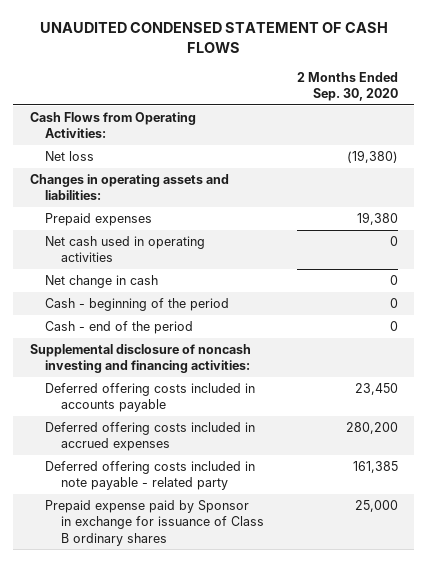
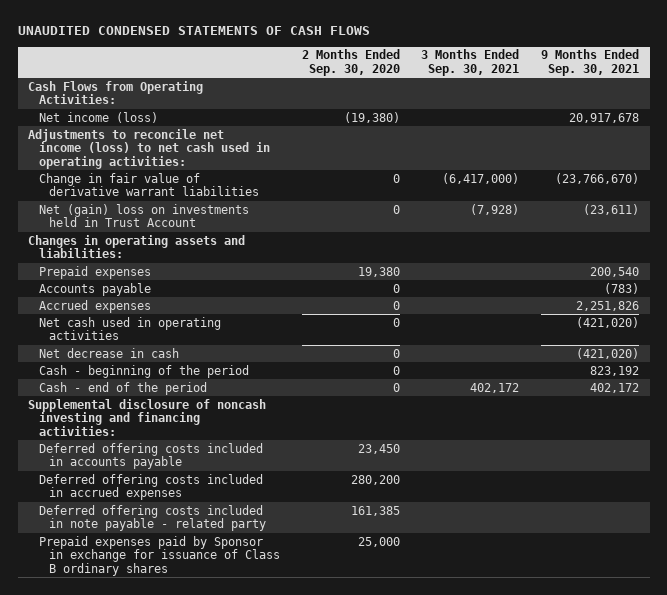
[39,22,388,53] UNAUDITED CONDENSED STATEMENT OF CASH FLOWS -> [17,26,370,36] UNAUDITED CONDENSED STATEMENTS OF CASH FLOWS
none -> [421,49,520,76] 3 Months Ended Sep. 30, 2021
none -> [540,49,639,76] 9 Months Ended Sep. 30, 2021
[45,151,95,162] Net loss -> [38,111,158,123] Net income (loss)
none -> [28,128,270,169] Adjustments to reconcile net income (loss) to net cash used in operating activities:
none -> [38,172,260,197] Change in fair value of derivative warrant liabilities
none -> [38,203,249,228] Net (gain) loss on investments held in Trust Account
none -> [38,282,151,296] Accounts payable
none -> [38,299,151,313] Accrued expenses
[45,275,159,289] Net change in cash -> [38,347,179,358] Net decrease in cash
[45,500,264,546] Prepaid expense paid by Sponsor in exchange for issuance of Class B ordinary shares -> [38,535,281,576] Prepaid expenses paid by Sponsor in exchange for issuance of Class B ordinary shares

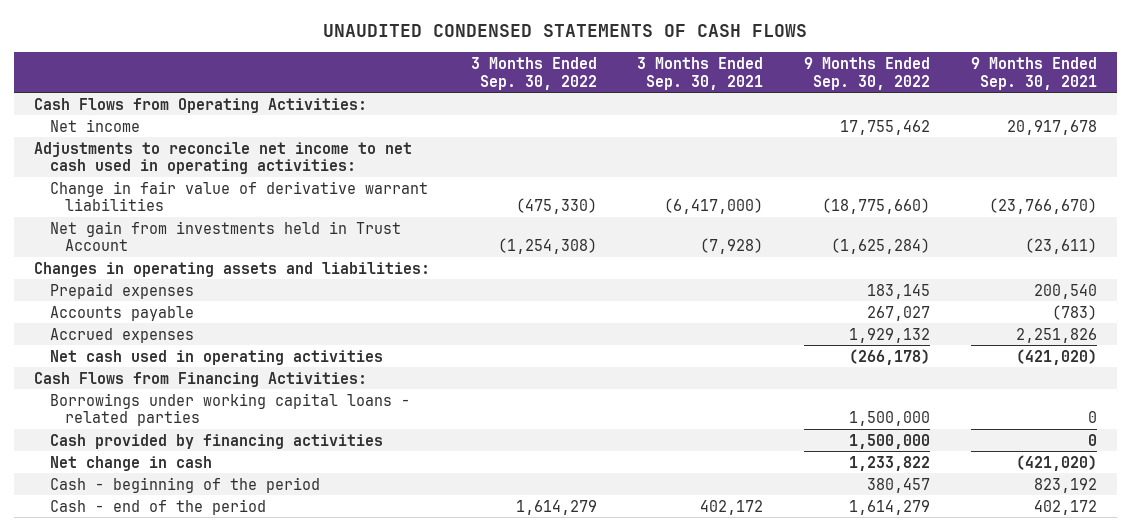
[301,49,400,76] 2 Months Ended Sep. 30, 2020 -> none
none -> [470,57,597,90] 3 Months Ended Sep. 30, 2022
none -> [803,57,930,90] 9 Months Ended Sep. 30, 2022
[38,111,158,123] Net income (loss) -> [49,118,140,132] Net income
[28,128,270,169] Adjustments to reconcile net income (loss) to net cash used in operating activities: -> [34,141,413,175] Adjustments to reconcile net income to net cash used in operating activities:
[38,203,249,228] Net (gain) loss on investments held in Trust Account -> [49,220,401,252] Net gain from investments held in Trust Account
none -> [34,371,368,387] Cash Flows from Financing Activities:
none -> [49,392,410,427] Borrowings under working capital loans - related parties
none -> [49,433,383,449] Cash provided by financing activities
[38,347,179,358] Net decrease in cash -> [49,455,212,471] Net change in cash
[28,398,267,436] Supplemental disclosure of noncash investing and financing activities: -> none
[38,442,263,470] Deferred offering costs included in accounts payable -> none
[38,473,263,501] Deferred offering costs included in accrued expenses -> none
[38,504,267,532] Deferred offering costs included in note payable - related party -> none
[38,535,281,576] Prepaid expenses paid by Sponsor in exchange for issuance of Class B ordinary shares -> none

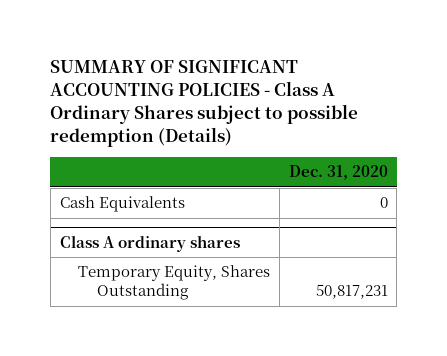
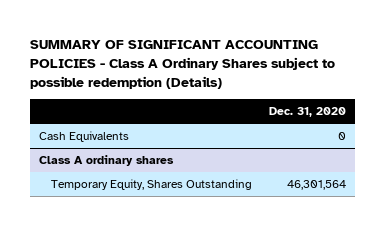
[315,283,388,299] 50,817,231 -> [287,180,347,191] 46,301,564

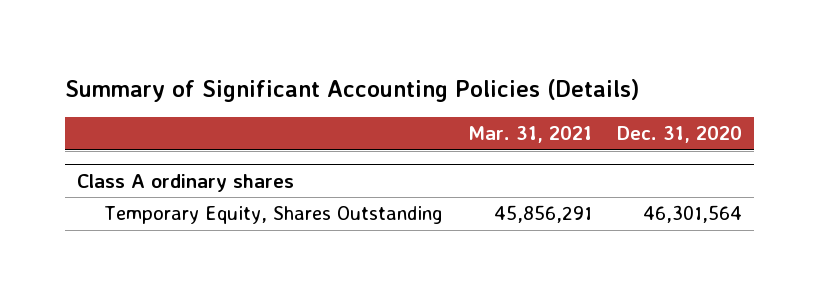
[30,40,336,89] SUMMARY OF SIGNIFICANT ACCOUNTING POLICIES - Class A Ordinary Shares subject to possible redemption (Details) -> [64,78,639,102] Summary of Significant Accounting Policies (Details)
none -> [468,126,593,144] Mar. 31, 2021
[38,131,129,143] Cash Equivalents -> none

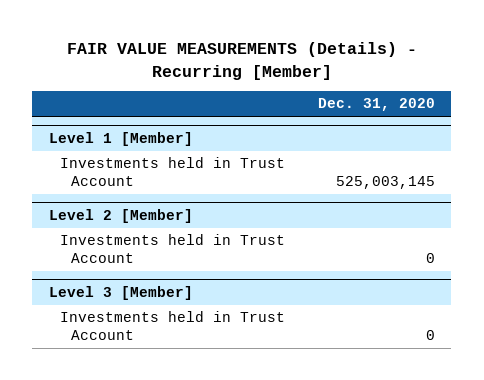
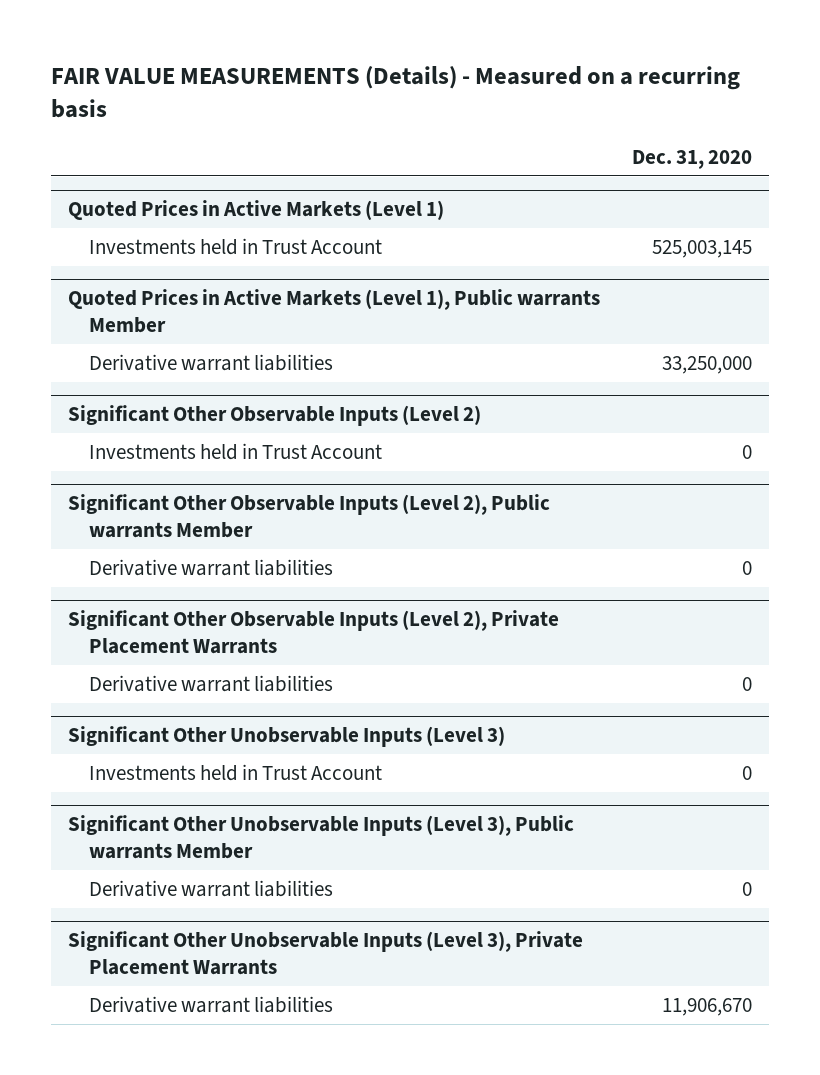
[66,42,417,80] FAIR VALUE MEASUREMENTS (Details) - Recurring [Member] -> [51,66,741,118] FAIR VALUE MEASUREMENTS (Details) - Measured on a recurring basis
[48,132,193,147] Level 1 [Member] -> [67,200,444,221] Quoted Prices in Active Markets (Level 1)
none -> [67,289,600,334] Quoted Prices in Active Markets (Level 1), Public warrants Member
none -> [88,353,333,371] Derivative warrant liabilities
[48,209,193,224] Level 2 [Member] -> [67,405,481,427] Significant Other Observable Inputs (Level 2)
none -> [67,494,550,539] Significant Other Observable Inputs (Level 2), Public warrants Member
none -> [88,558,333,576] Derivative warrant liabilities
none -> [67,610,559,655] Significant Other Observable Inputs (Level 2), Private Placement Warrants
none -> [88,674,333,692] Derivative warrant liabilities
[48,286,193,301] Level 3 [Member] -> [67,726,505,748] Significant Other Unobservable Inputs (Level 3)
none -> [67,815,574,860] Significant Other Unobservable Inputs (Level 3), Public warrants Member
none -> [88,879,333,897] Derivative warrant liabilities
none -> [67,931,583,976] Significant Other Unobservable Inputs (Level 3), Private Placement Warrants
none -> [88,995,333,1013] Derivative warrant liabilities

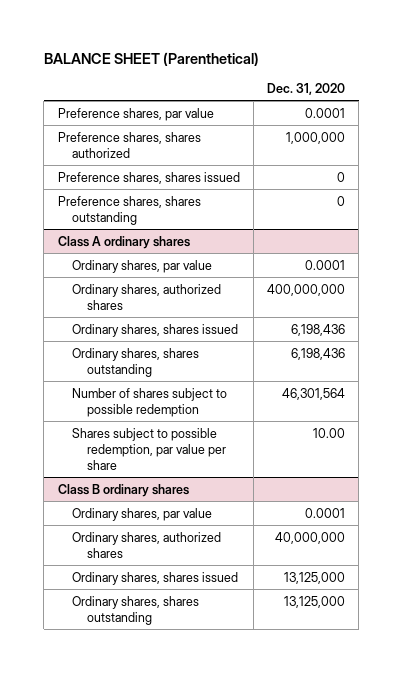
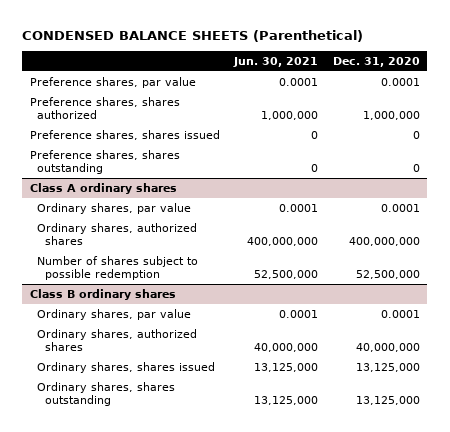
[43,51,259,66] BALANCE SHEET (Parenthetical) -> [22,29,364,42] CONDENSED BALANCE SHEETS (Parenthetical)
none -> [233,56,319,67] Jun. 30, 2021
[72,323,239,337] Ordinary shares, shares issued -> none
[72,347,200,377] Ordinary shares, shares outstanding -> none
[72,427,227,470] Shares subject to possible redemption, par value per share -> none
[281,387,345,400] 46,301,564 -> [355,270,420,280] 52,500,000

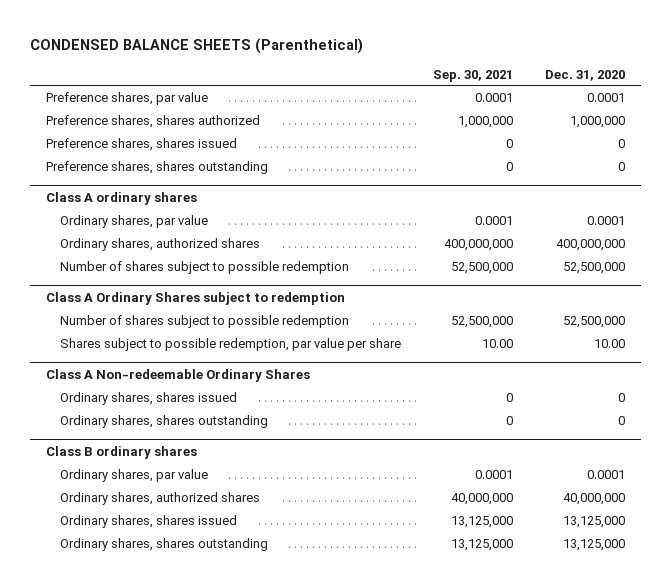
[233,56,319,67] Jun. 30, 2021 -> none
none -> [433,69,514,82] Sep. 30, 2021
none -> [45,291,345,305] Class A Ordinary Shares subject to redemption
none -> [60,314,350,328] Number of shares subject to possible redemption
none -> [60,337,402,351] Shares subject to possible redemption, par value per share
none -> [45,368,310,382] Class A Non-redeemable Ordinary Shares
none -> [60,391,238,405] Ordinary shares, shares issued
none -> [60,414,269,428] Ordinary shares, shares outstanding

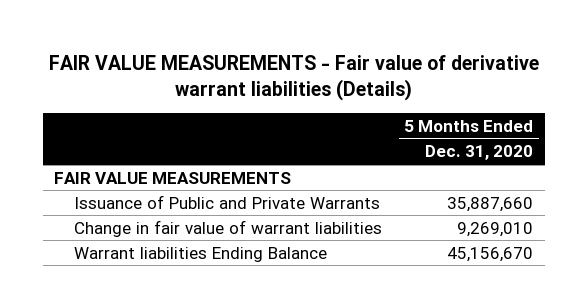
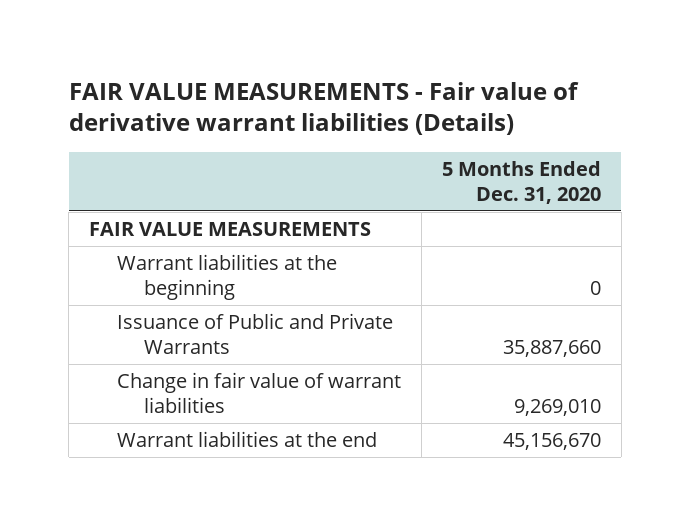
none -> [116,254,337,300] Warrant liabilities at the beginning
[74,246,328,262] Warrant liabilities Ending Balance -> [116,431,377,448] Warrant liabilities at the end

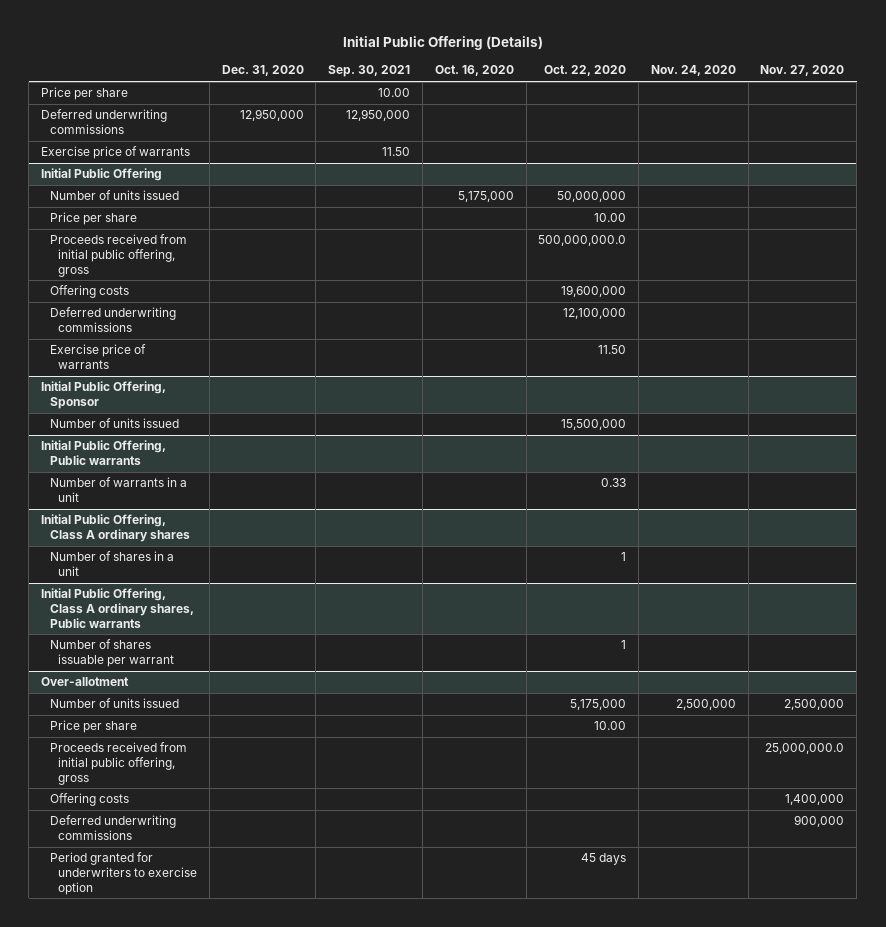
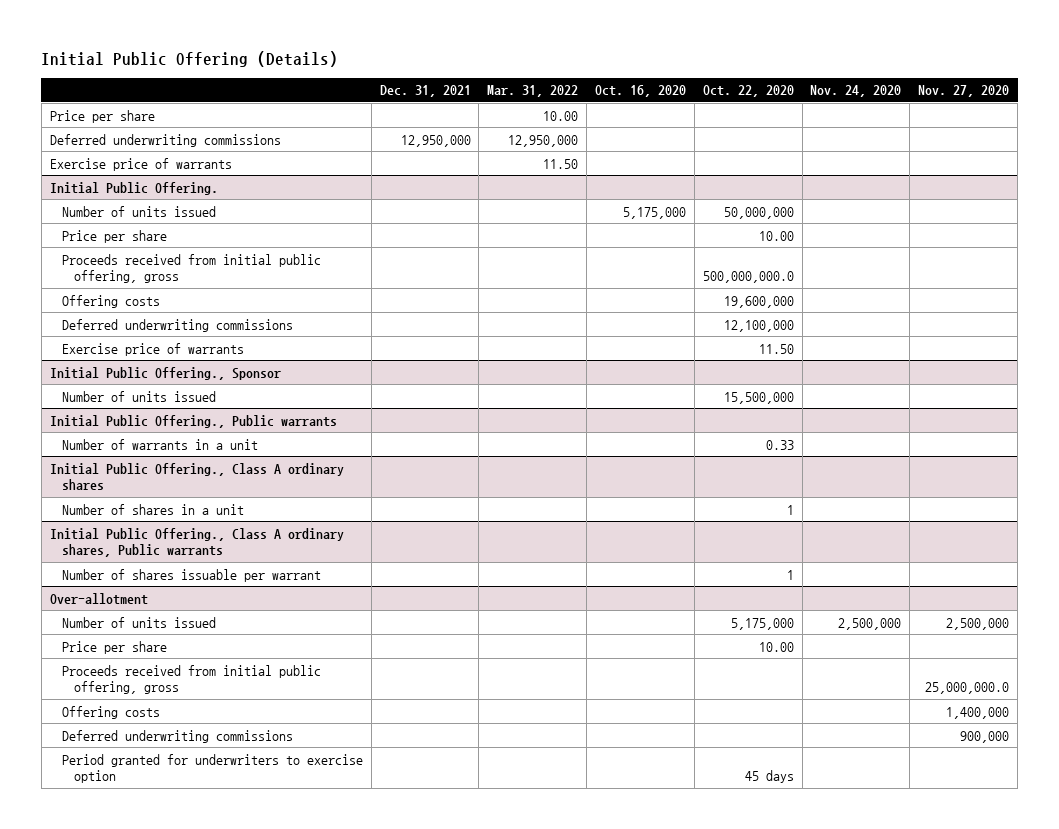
[221,65,304,77] Dec. 31, 2020 -> none
[328,65,411,78] Sep. 30, 2021 -> none
none -> [379,85,471,98] Dec. 31, 2021
none -> [487,85,579,98] Mar. 31, 2022
[41,168,163,182] Initial Public Offering -> [49,181,218,195] Initial Public Offering.
[41,381,167,409] Initial Public Offering, Sponsor -> [49,366,281,380] Initial Public Offering., Sponsor
[41,440,167,465] Initial Public Offering, Public warrants -> [49,414,337,428] Initial Public Offering., Public warrants
[41,514,190,542] Initial Public Offering, Class A ordinary shares -> [49,462,344,491] Initial Public Offering., Class A ordinary shares
[41,588,194,628] Initial Public Offering, Class A ordinary shares, Public warrants -> [49,527,344,558] Initial Public Offering., Class A ordinary shares, Public warrants

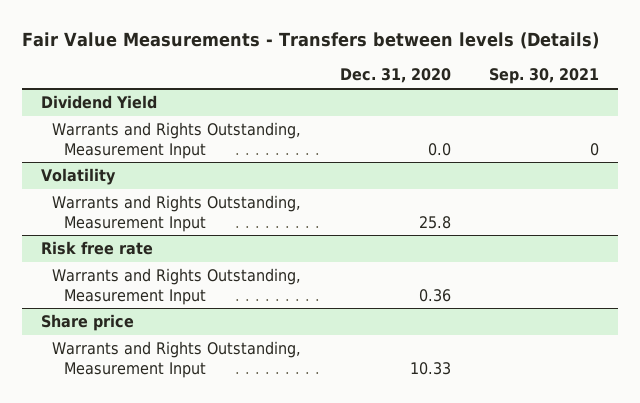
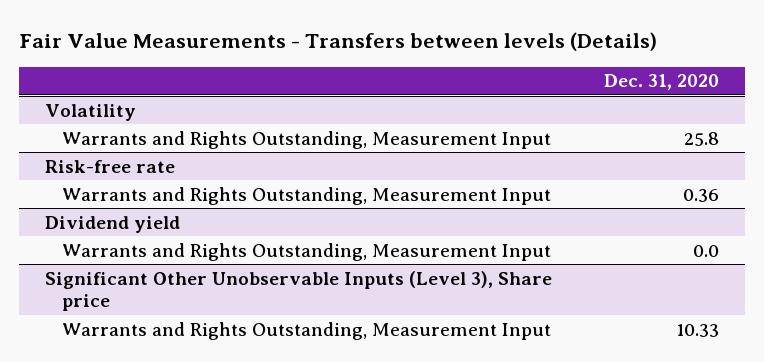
[489,68,600,85] Sep. 30, 2021 -> none
[40,95,157,110] Dividend Yield -> none
[52,122,302,159] Warrants and Rights Outstanding, Measurement Input -> none
[40,241,153,256] Risk free rate -> [44,159,175,173] Risk-free rate
[40,314,134,332] Share price -> none
none -> [44,215,180,233] Dividend yield
none -> [62,242,552,261] Warrants and Rights Outstanding, Measurement Input
none -> [44,270,552,312] Significant Other Unobservable Inputs (Level 3), Share price

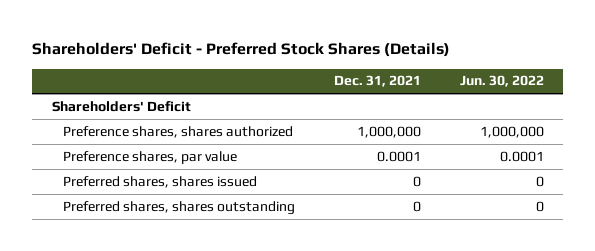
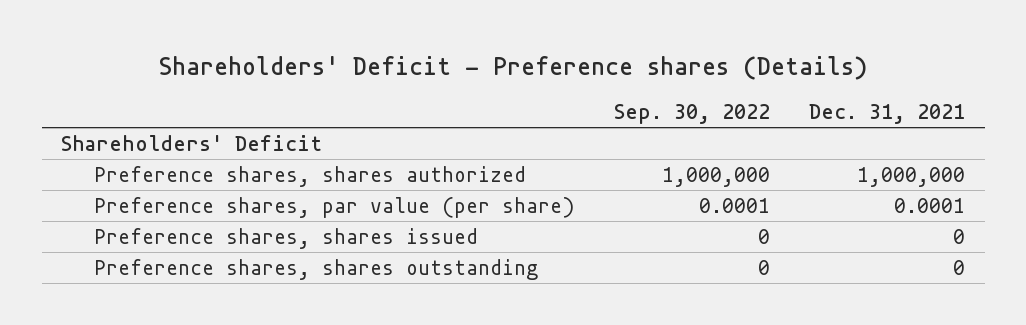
[32,42,451,58] Shareholders' Deficit - Preferred Stock Shares (Details) -> [158,55,868,80] Shareholders' Deficit - Preference shares (Details)
[459,75,544,88] Jun. 30, 2022 -> none
none -> [614,103,771,124] Sep. 30, 2022
[63,150,238,164] Preference shares, par value -> [94,196,576,218] Preference shares, par value (per share)
[63,175,258,188] Preferred shares, shares issued -> [94,227,479,249] Preference shares, shares issued
[63,200,296,215] Preferred shares, shares outstanding -> [94,258,539,280] Preference shares, shares outstanding

